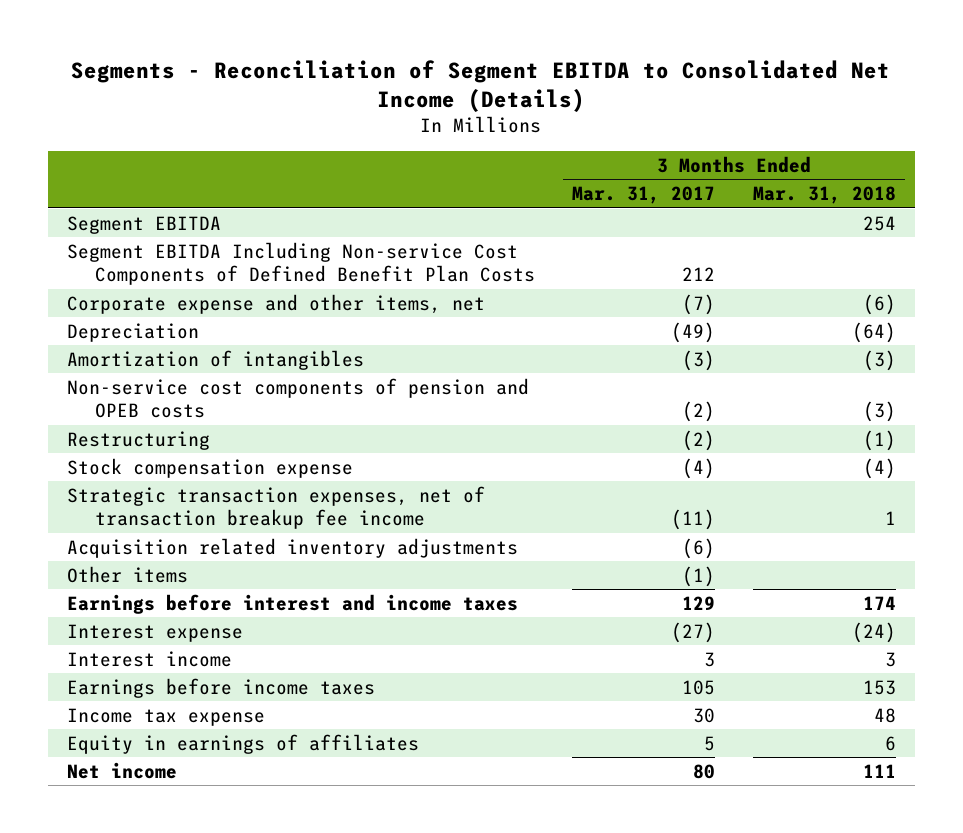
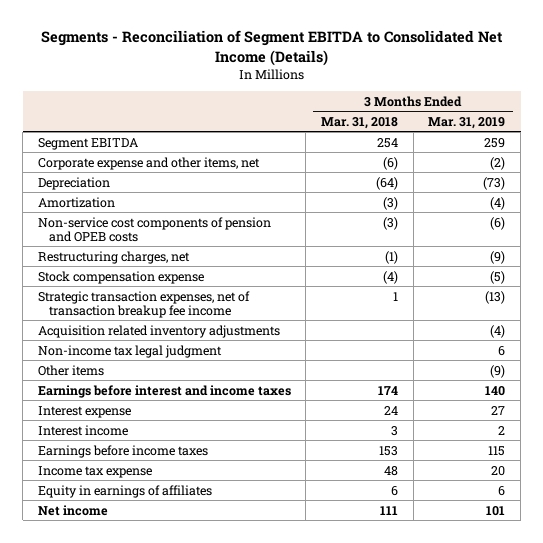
[572,186,716,205] Mar. 31, 2017 -> none
none -> [428,116,506,129] Mar. 31, 2019
[66,241,535,286] Segment EBITDA Including Non-service Cost Components of Defined Benefit Plan Costs -> none
[66,349,364,370] Amortization of intangibles -> [37,196,115,208] Amortization
[66,430,210,450] Restructuring -> [37,250,190,264] Restructuring charges, net
none -> [37,344,222,358] Non-income tax legal judgment
[851,621,896,643] (24) -> [384,405,399,415] 24

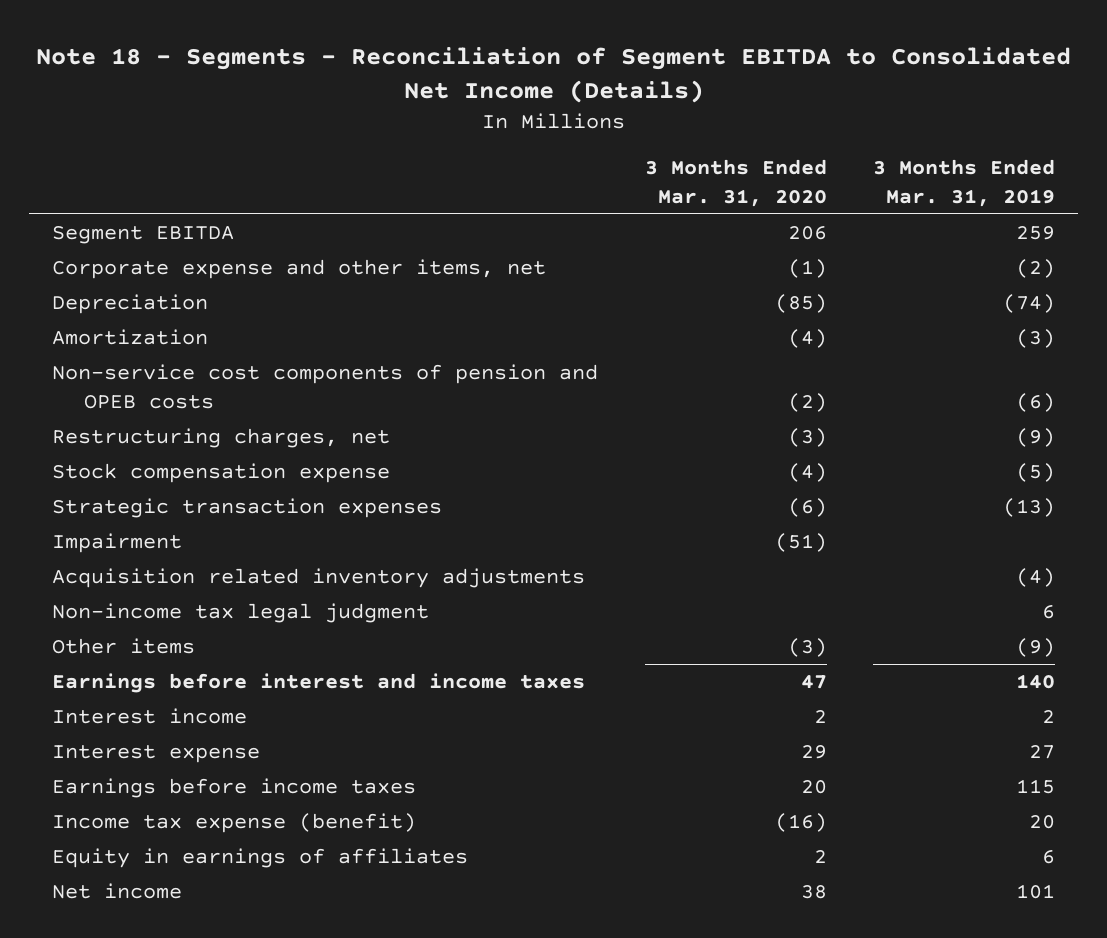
[40,30,503,66] Segments - Reconciliation of Segment EBITDA to Consolidated Net Income (Details) -> [35,46,1071,103] Note 18 - Segments - Reconciliation of Segment EBITDA to Consolidated Net Income (Details)
[321,116,399,129] Mar. 31, 2018 -> none
none -> [644,159,827,207] 3 Months Ended Mar. 31, 2020
[483,176,506,190] (73) -> [1002,294,1055,314] (74)
[490,196,506,210] (4) -> [1015,329,1055,349] (3)
[37,290,250,319] Strategic transaction expenses, net of transaction breakup fee income -> [52,498,443,519] Strategic transaction expenses
none -> [52,533,183,554] Impairment
[37,405,131,418] Interest expense -> [52,745,261,764] Interest expense
[37,465,152,478] Income tax expense -> [52,813,417,834] Income tax expense (benefit)

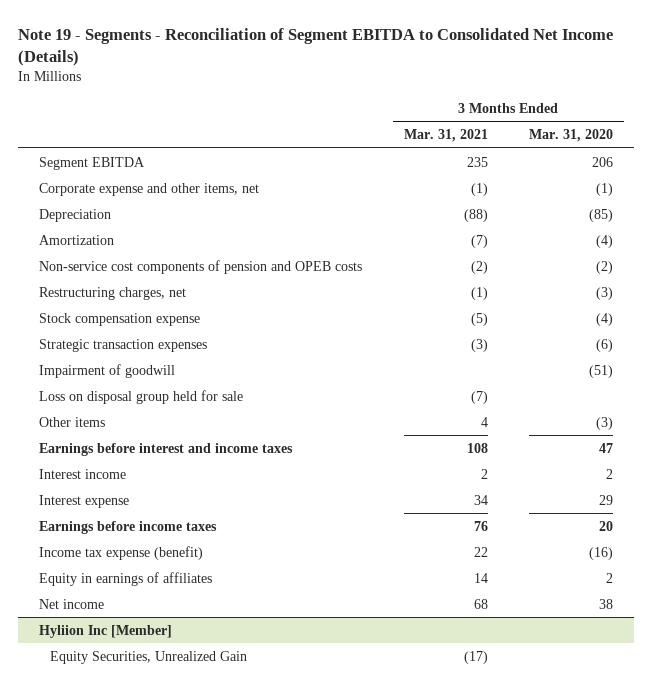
[35,46,1071,103] Note 18 - Segments - Reconciliation of Segment EBITDA to Consolidated Net Income (Details) -> [18,28,614,67] Note 19 - Segments - Reconciliation of Segment EBITDA to Consolidated Net Income (Details)
[872,159,1055,207] 3 Months Ended Mar. 31, 2019 -> none
none -> [403,129,488,143] Mar. 31, 2021
[52,568,586,589] Acquisition related inventory adjustments -> none
[52,603,430,624] Non-income tax legal judgment -> none
[52,533,183,554] Impairment -> [38,363,175,378] Impairment of goodwill
none -> [38,389,243,404] Loss on disposal group held for sale
none -> [38,624,172,638] Hyliion Inc [Member]
none -> [49,650,247,664] Equity Securities, Unrealized Gain

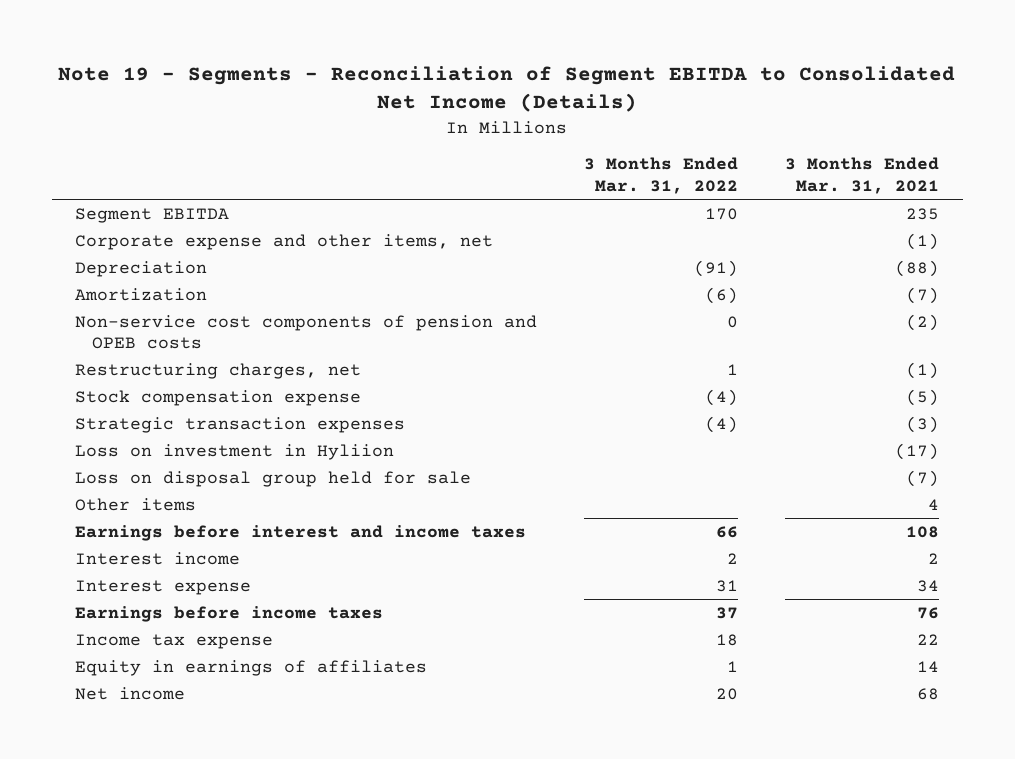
[529,129,614,143] Mar. 31, 2020 -> none
none -> [584,157,739,194] 3 Months Ended Mar. 31, 2022
[38,363,175,378] Impairment of goodwill -> none
none -> [75,443,395,460] Loss on investment in Hyliion
[38,545,203,560] Income tax expense (benefit) -> [75,633,274,649] Income tax expense
[38,624,172,638] Hyliion Inc [Member] -> none
[49,650,247,664] Equity Securities, Unrealized Gain -> none

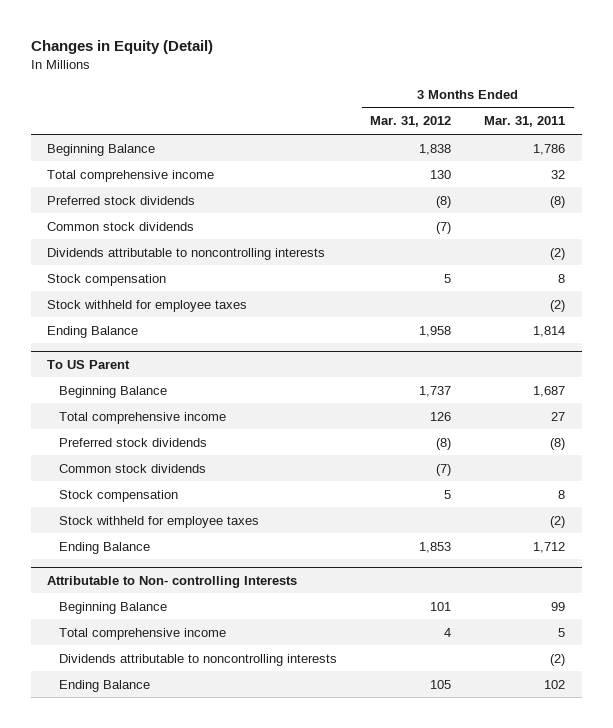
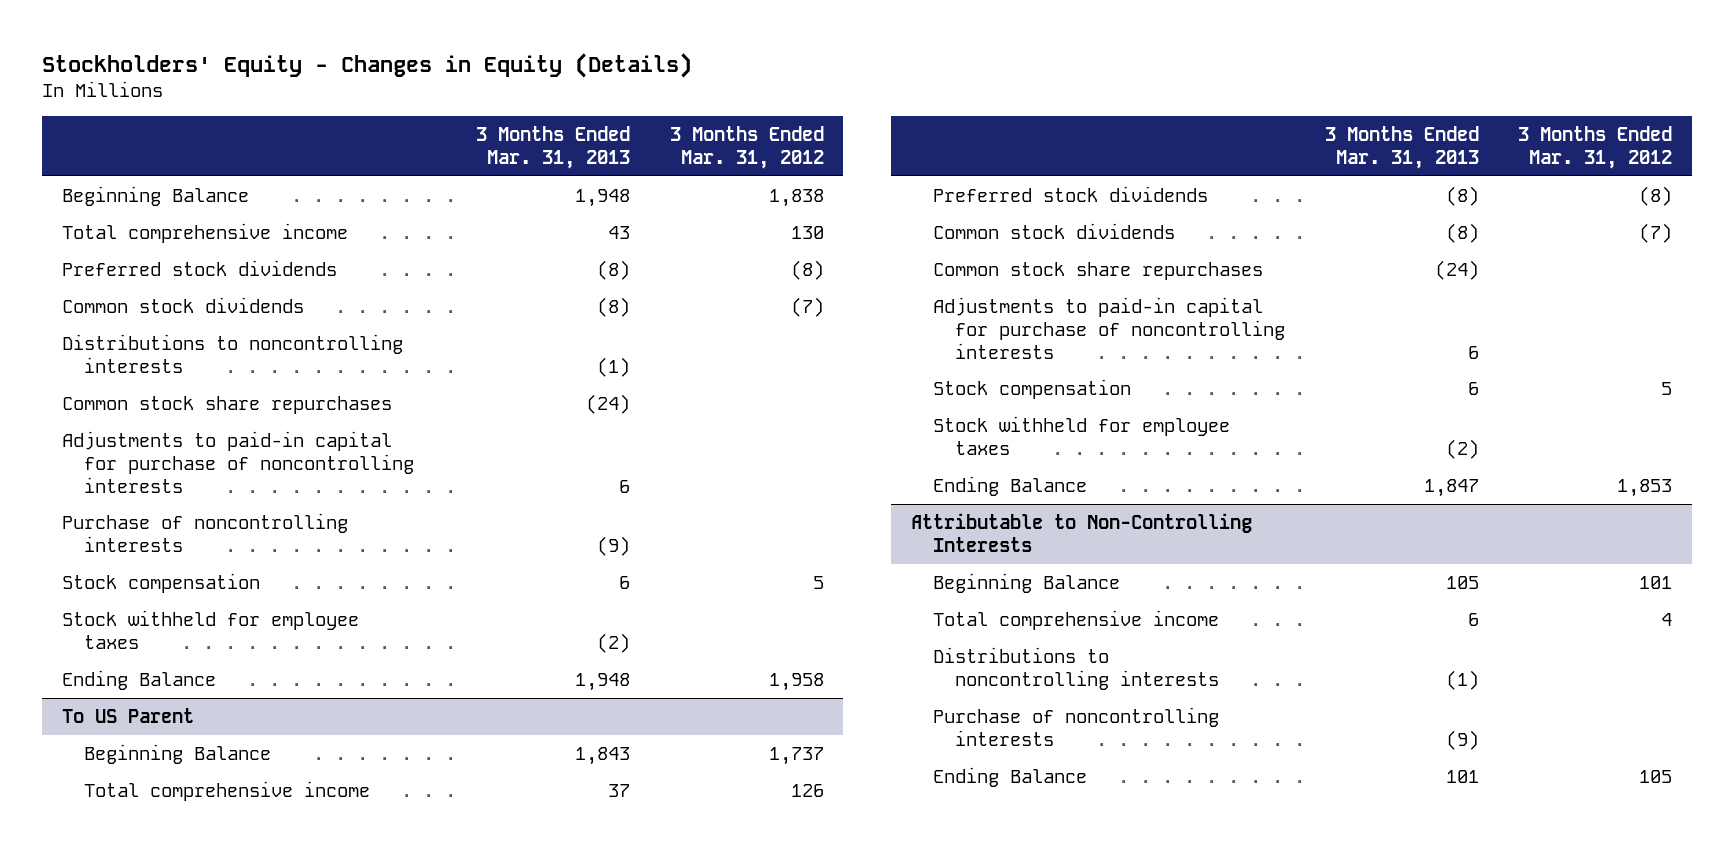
[30,39,213,54] Changes in Equity (Detail) -> [42,52,693,78] Stockholders' Equity - Changes in Equity (Details)
[484,116,566,128] Mar. 31, 2011 -> none
none -> [476,126,631,170] 3 Months Ended Mar. 31, 2013
[47,247,326,260] Dividends attributable to noncontrolling interests -> [61,334,403,373] Distributions to noncontrolling interests
none -> [61,396,392,415] Common stock share repurchases
none -> [61,431,415,493] Adjustments to paid-in capital for purchase of noncontrolling interests
none -> [61,513,348,552] Purchase of noncontrolling interests
none -> [932,262,1263,281] Common stock share repurchases
none -> [932,297,1286,359] Adjustments to paid-in capital for purchase of noncontrolling interests
[47,575,298,588] Attributable to Non- controlling Interests -> [910,513,1252,552] Attributable to Non-Controlling Interests
[58,653,337,666] Dividends attributable to noncontrolling interests -> [932,647,1220,690] Distributions to noncontrolling interests
none -> [932,707,1219,746] Purchase of noncontrolling interests

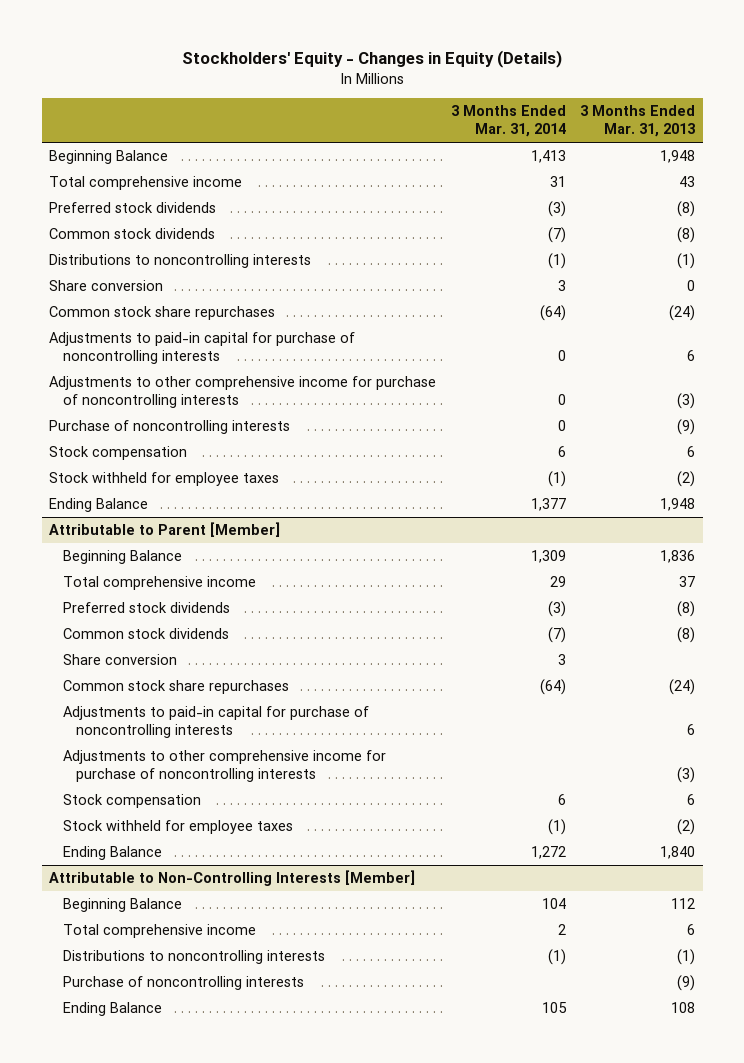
[669,126,824,170] 3 Months Ended Mar. 31, 2012 -> none
none -> [450,105,566,138] 3 Months Ended Mar. 31, 2014
none -> [49,279,164,291] Share conversion
none -> [49,375,437,409] Adjustments to other comprehensive income for purchase of noncontrolling interests
[61,708,194,724] To US Parent -> none
none -> [49,521,281,537] Attributable to Parent [Member]
[575,747,631,766] 1,843 -> [660,549,696,563] 1,836
none -> [62,653,177,665] Share conversion
none -> [62,749,386,783] Adjustments to other comprehensive income for purchase of noncontrolling interests
[1423,479,1479,498] 1,847 -> [660,845,696,859] 1,840
[910,513,1252,552] Attributable to Non-Controlling Interests -> [49,869,416,886] Attributable to Non-Controlling Interests [Member]
[1445,576,1479,590] 105 -> [671,897,696,909] 112
[1445,770,1479,784] 101 -> [671,1001,696,1013] 108

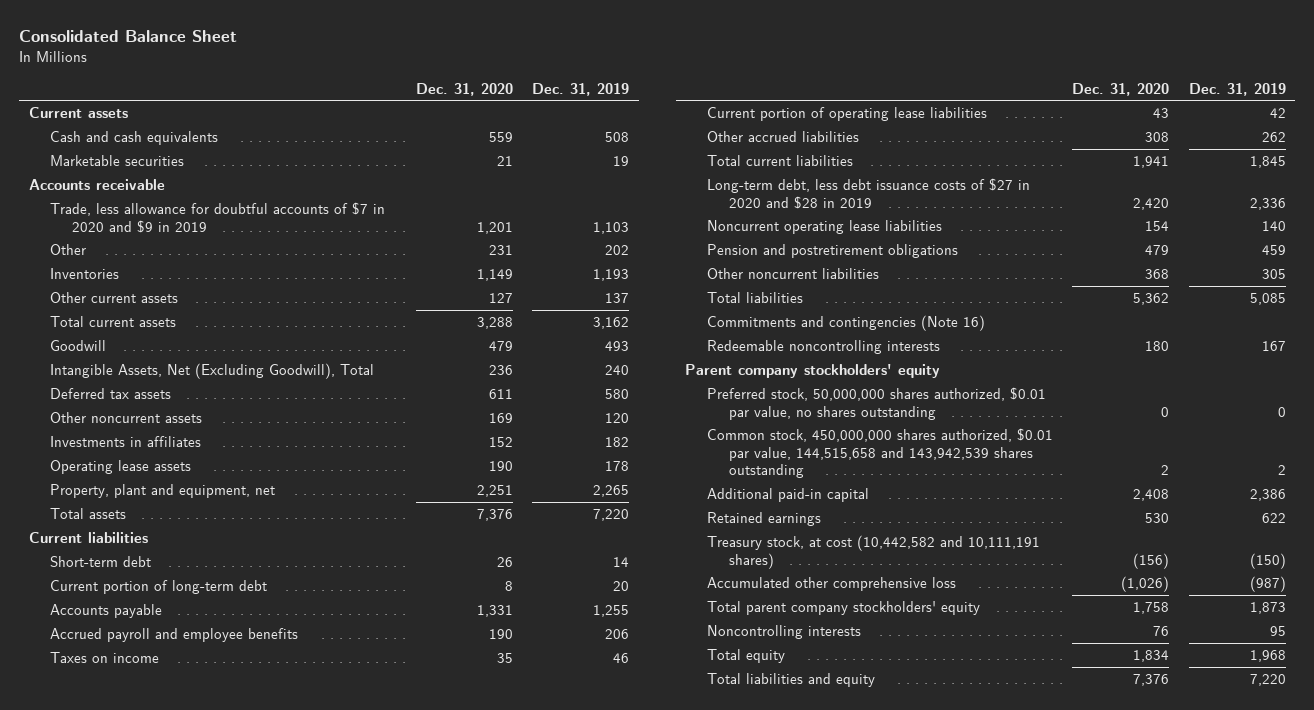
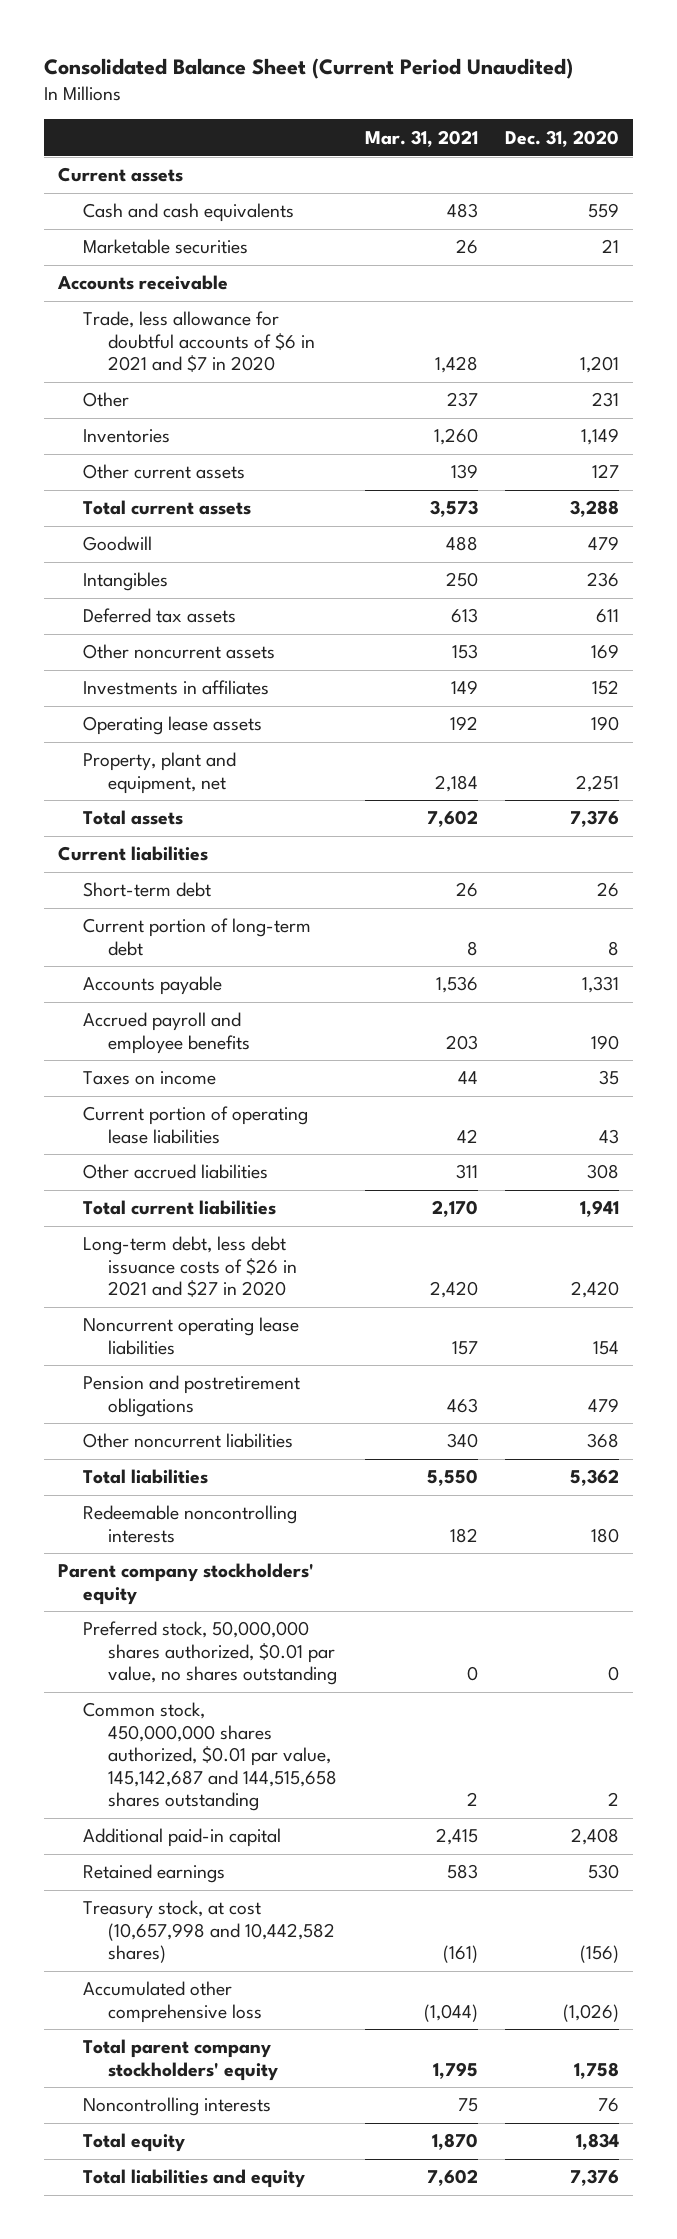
[18,29,237,42] Consolidated Balance Sheet -> [44,58,574,80] Consolidated Balance Sheet (Current Period Unaudited)
[532,82,630,96] Dec. 31, 2019 -> none
none -> [364,129,478,147] Mar. 31, 2021
[50,202,386,233] Trade, less allowance for doubtful accounts of $7 in 2020 and $9 in 2019 -> [82,311,315,374] Trade, less allowance for doubtful accounts of $6 in 2021 and $7 in 2020
[50,363,375,380] Intangible Assets, Net (Excluding Goodwill), Total -> [82,572,168,592] Intangibles
[707,178,1031,209] Long-term debt, less debt issuance costs of $27 in 2020 and $28 in 2019 -> [82,1236,297,1299] Long-term debt, less debt issuance costs of $26 in 2021 and $27 in 2020
[707,315,986,332] Commitments and contingencies (Note 16) -> none
[707,428,1054,478] Common stock, 450,000,000 shares authorized, $0.01 par value, 144,515,658 and 143,942,539 shares outstanding -> [82,1702,337,1812] Common stock, 450,000,000 shares authorized, $0.01 par value, 145,142,687 and 144,515,658 shares outstanding
[707,535,1041,569] Treasury stock, at cost (10,442,582 and 10,111,191 shares) -> [82,1900,335,1964] Treasury stock, at cost (10,657,998 and 10,442,582 shares)

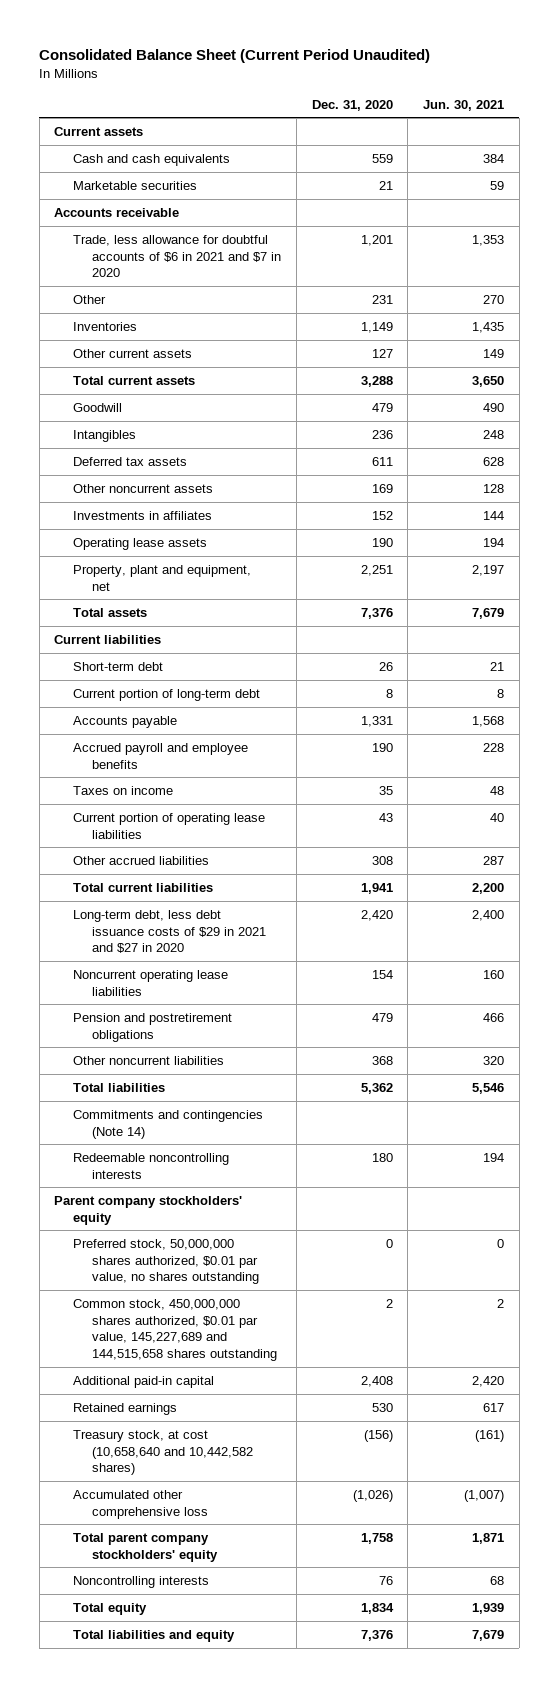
[364,129,478,147] Mar. 31, 2021 -> none
none -> [422,99,504,111] Jun. 30, 2021
[82,1236,297,1299] Long-term debt, less debt issuance costs of $26 in 2021 and $27 in 2020 -> [73,909,267,954] Long-term debt, less debt issuance costs of $29 in 2021 and $27 in 2020
none -> [73,1109,264,1139] Commitments and contingencies (Note 14)
[82,1702,337,1812] Common stock, 450,000,000 shares authorized, $0.01 par value, 145,142,687 and 144,515,658 shares outstanding -> [73,1298,278,1361] Common stock, 450,000,000 shares authorized, $0.01 par value, 145,227,689 and 144,515,658 shares outstanding
[82,1900,335,1964] Treasury stock, at cost (10,657,998 and 10,442,582 shares) -> [73,1429,254,1476] Treasury stock, at cost (10,658,640 and 10,442,582 shares)

